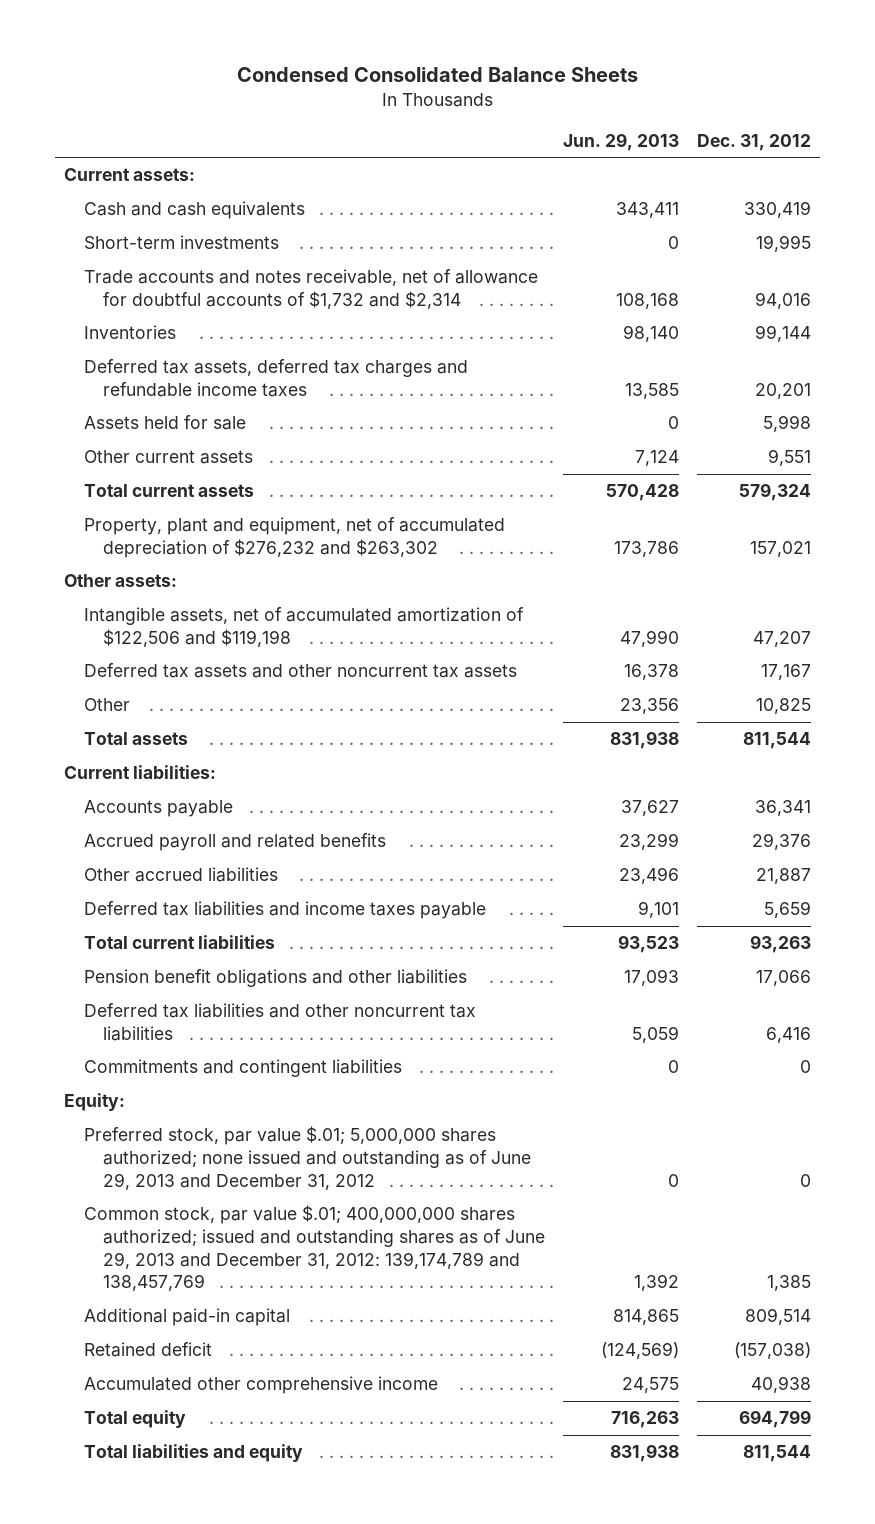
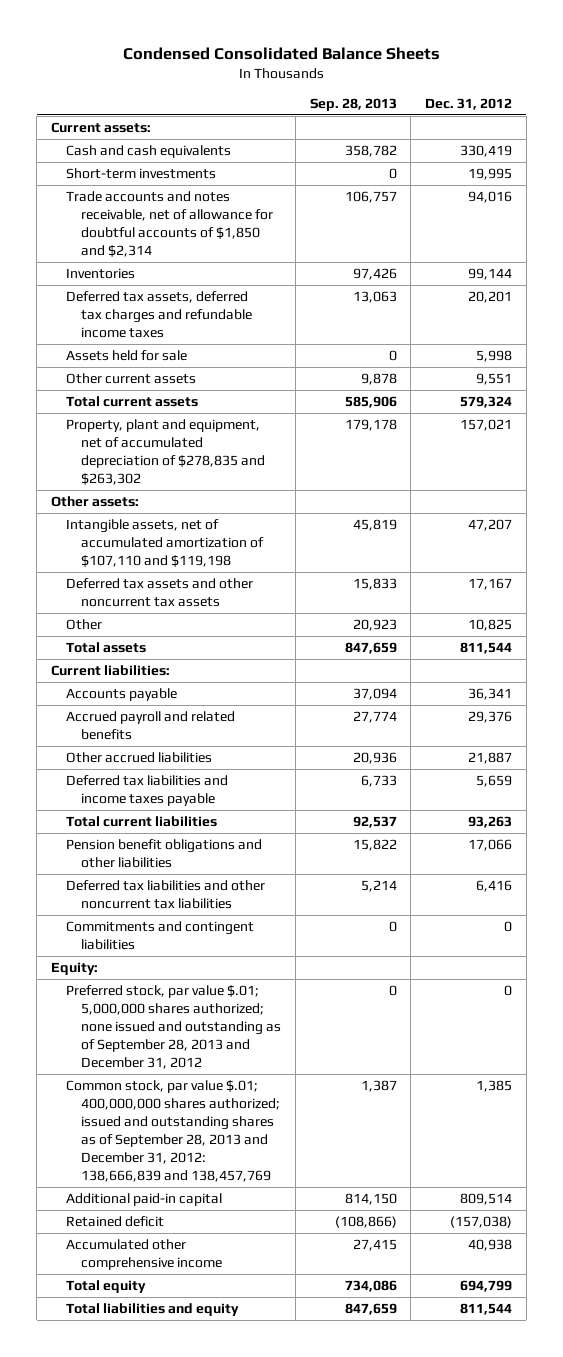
[563,132,680,151] Jun. 29, 2013 -> none
none -> [309,98,397,112] Sep. 28, 2013
[83,269,538,309] Trade accounts and notes receivable, net of allowance for doubtful accounts of $1,732 and $2,314 -> [66,190,274,258] Trade accounts and notes receivable, net of allowance for doubtful accounts of $1,850 and $2,314
[83,517,505,558] Property, plant and equipment, net of accumulated depreciation of $276,232 and $263,302 -> [66,418,266,486] Property, plant and equipment, net of accumulated depreciation of $278,835 and $263,302
[83,607,524,647] Intangible assets, net of accumulated amortization of $122,506 and $119,198 -> [66,518,265,568] Intangible assets, net of accumulated amortization of $107,110 and $119,198
[83,1126,532,1190] Preferred stock, par value $.01; 5,000,000 shares authorized; none issued and outstanding as of June 29, 2013 and December 31, 2012 -> [66,984,282,1070] Preferred stock, par value $.01; 5,000,000 shares authorized; none issued and outstanding as of September 28, 2013 and December 31, 2012
[83,1205,546,1292] Common stock, par value $.01; 400,000,000 shares authorized; issued and outstanding shares as of June 29, 2013 and December 31, 2012: 139,174,789 and 138,457,769 -> [66,1079,281,1183] Common stock, par value $.01; 400,000,000 shares authorized; issued and outstanding shares as of September 28, 2013 and December 31, 2012: 138,666,839 and 138,457,769

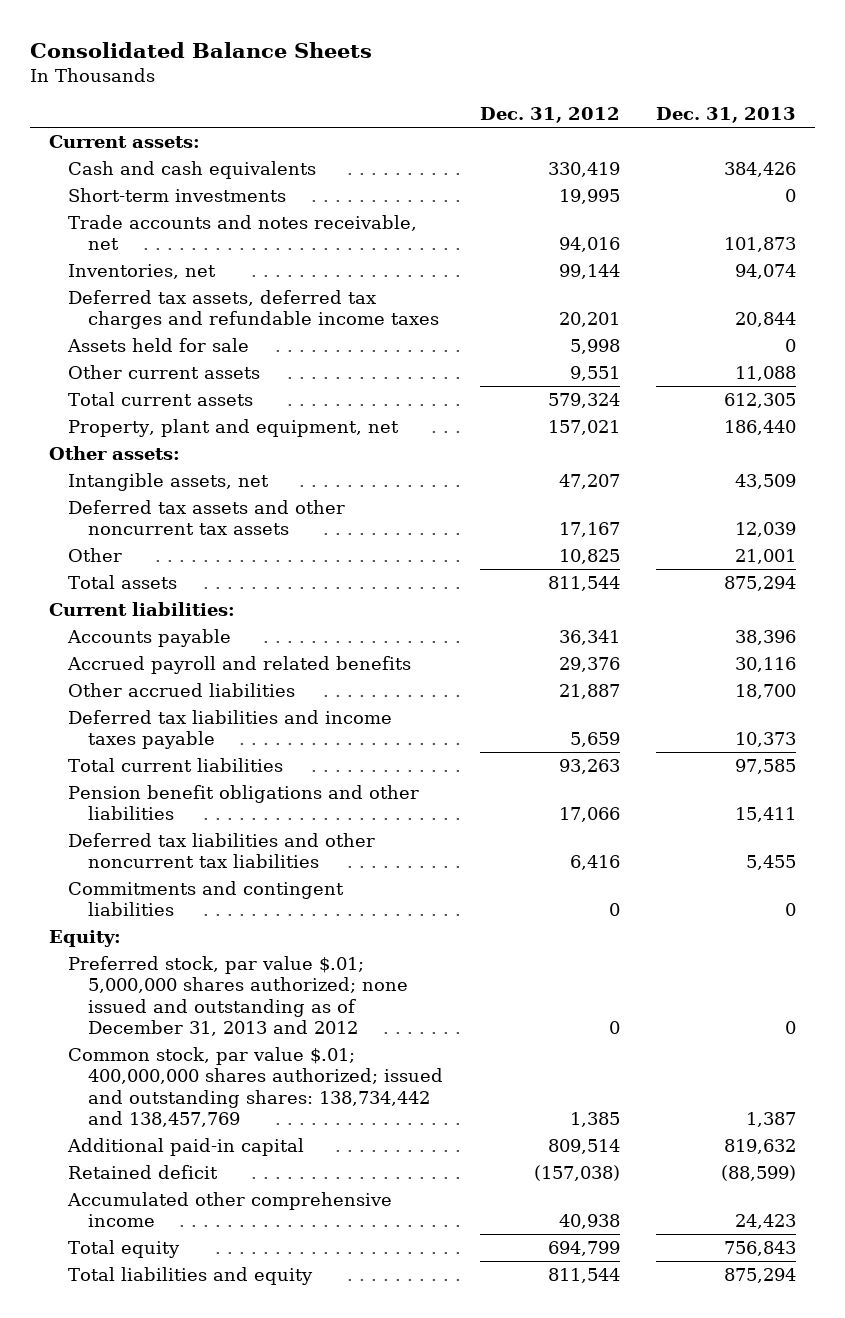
[122,46,440,60] Condensed Consolidated Balance Sheets -> [30,42,373,59] Consolidated Balance Sheets
[309,98,397,112] Sep. 28, 2013 -> none
none -> [656,107,797,124] Dec. 31, 2013
[66,190,274,258] Trade accounts and notes receivable, net of allowance for doubtful accounts of $1,850 and $2,314 -> [68,215,418,251] Trade accounts and notes receivable, net
[66,267,136,279] Inventories -> [68,264,217,280] Inventories, net
[66,418,266,486] Property, plant and equipment, net of accumulated depreciation of $278,835 and $263,302 -> [68,419,400,438] Property, plant and equipment, net
[66,518,265,568] Intangible assets, net of accumulated amortization of $107,110 and $119,198 -> [68,473,270,492] Intangible assets, net
[66,984,282,1070] Preferred stock, par value $.01; 5,000,000 shares authorized; none issued and outstanding as of September 28, 2013 and December 31, 2012 -> [68,956,408,1036] Preferred stock, par value $.01; 5,000,000 shares authorized; none issued and outstanding as of December 31, 2013 and 2012
[66,1079,281,1183] Common stock, par value $.01; 400,000,000 shares authorized; issued and outstanding shares as of September 28, 2013 and December 31, 2012: 138,666,839 and 138,457,769 -> [68,1047,443,1127] Common stock, par value $.01; 400,000,000 shares authorized; issued and outstanding shares: 138,734,442 and 138,457,769

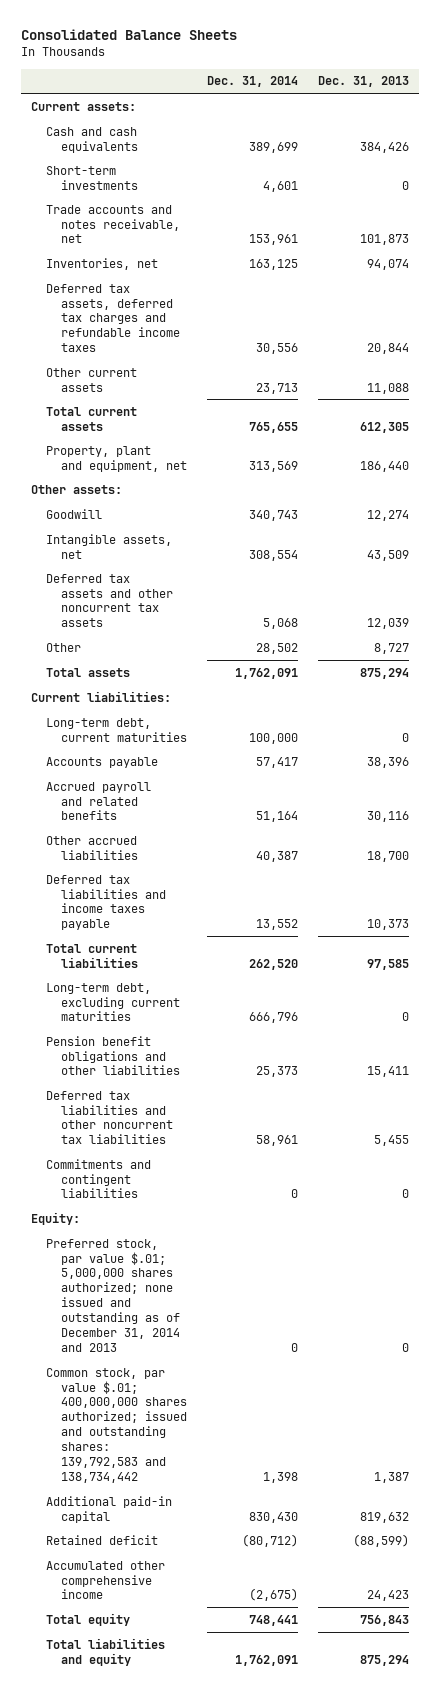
[479,107,620,124] Dec. 31, 2012 -> none
none -> [207,76,299,88] Dec. 31, 2014
[67,338,250,353] Assets held for sale -> none
none -> [46,508,103,519] Goodwill
[735,549,797,565] 21,001 -> [374,642,410,654] 8,727
none -> [46,717,188,742] Long-term debt, current maturities
none -> [46,982,181,1022] Long-term debt, excluding current maturities
[68,956,408,1036] Preferred stock, par value $.01; 5,000,000 shares authorized; none issued and outstanding as of December 31, 2013 and 2012 -> [46,1238,181,1353] Preferred stock, par value $.01; 5,000,000 shares authorized; none issued and outstanding as of December 31, 2014 and 2013
[68,1047,443,1127] Common stock, par value $.01; 400,000,000 shares authorized; issued and outstanding shares: 138,734,442 and 138,457,769 -> [46,1367,188,1484] Common stock, par value $.01; 400,000,000 shares authorized; issued and outstanding shares: 139,792,583 and 138,734,442

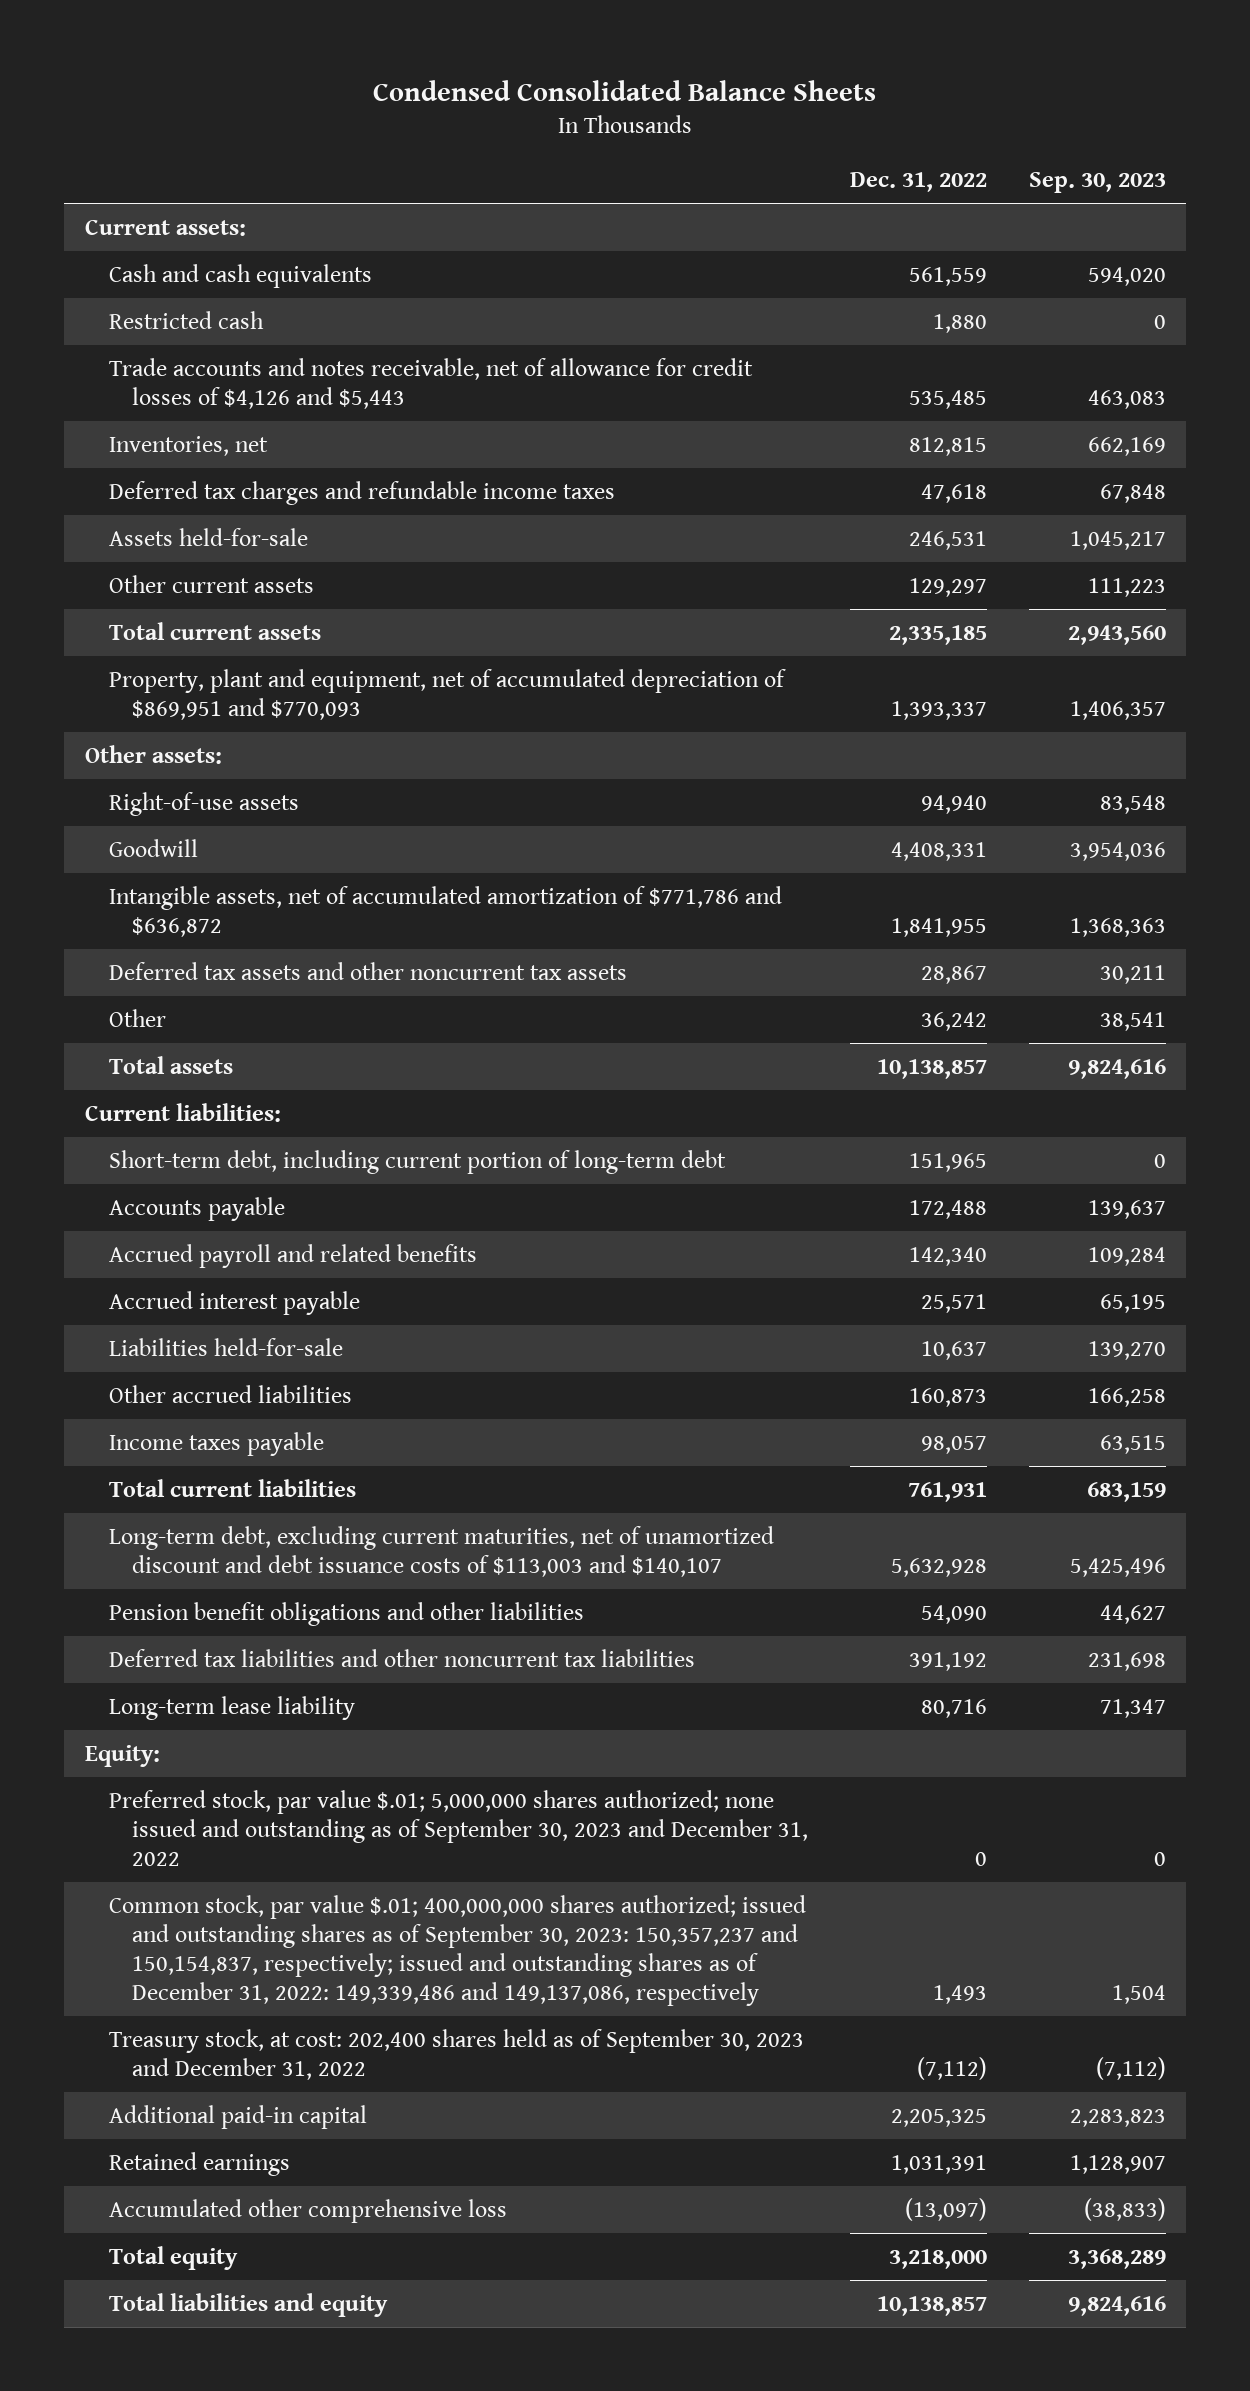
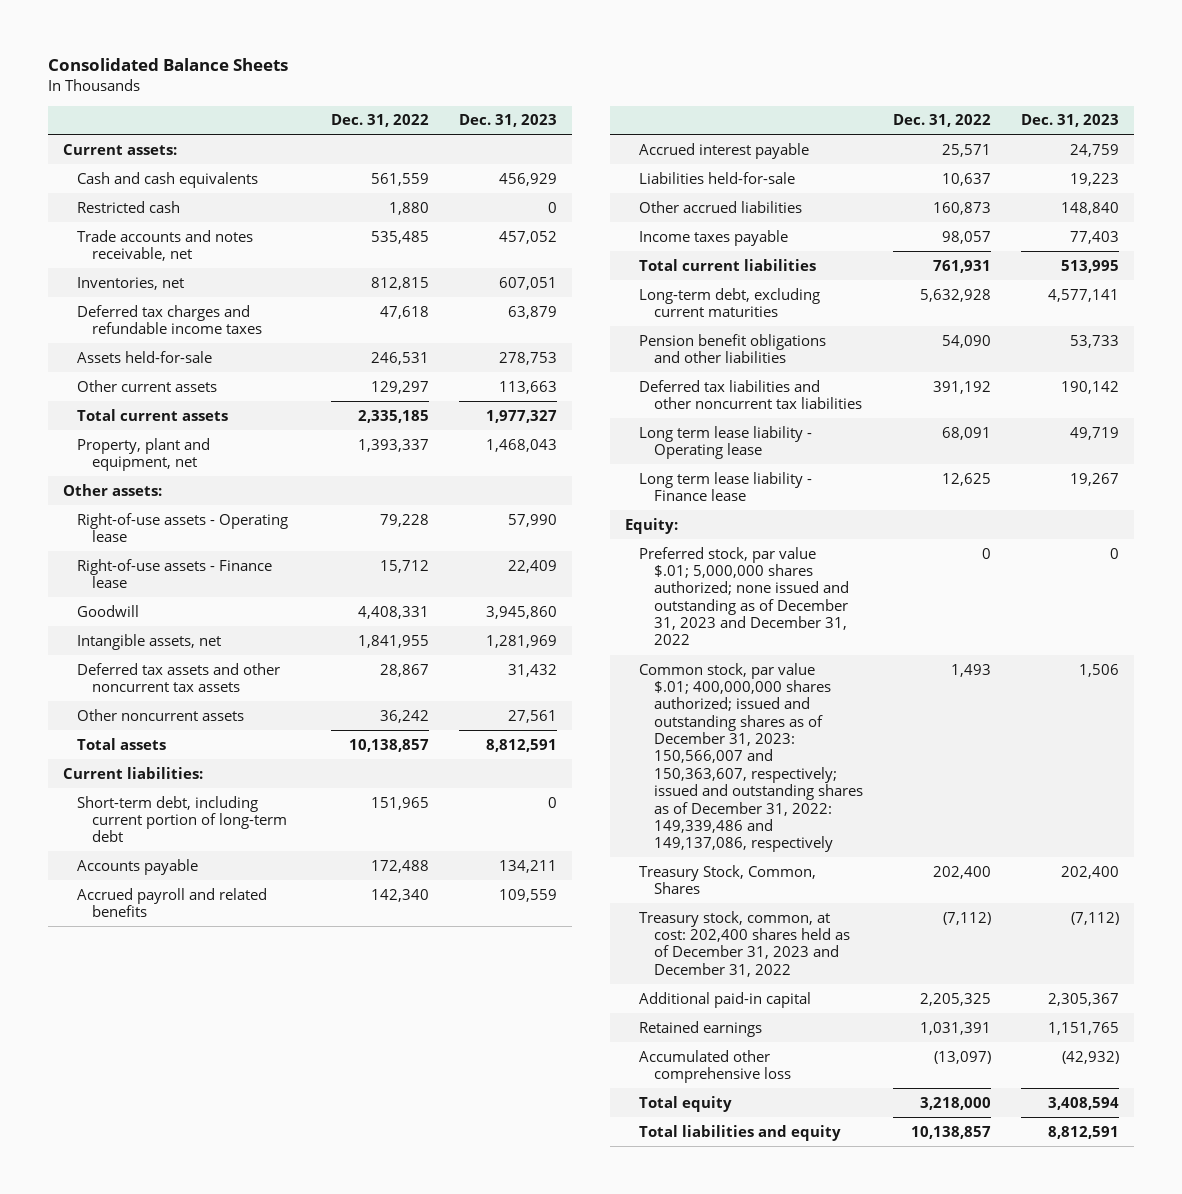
[373,79,877,101] Condensed Consolidated Balance Sheets -> [47,57,288,71] Consolidated Balance Sheets
[1028,172,1166,194] Sep. 30, 2023 -> none
none -> [459,114,558,128] Dec. 31, 2023
[108,357,753,409] Trade accounts and notes receivable, net of allowance for credit losses of $4,126 and $5,443 -> [77,229,254,261] Trade accounts and notes receivable, net
[108,668,786,720] Property, plant and equipment, net of accumulated depreciation of $869,951 and $770,093 -> [77,437,211,471] Property, plant and equipment, net
[108,791,299,816] Right-of-use assets -> [77,512,289,542] Right-of-use assets - Operating lease
[920,794,987,814] 94,940 -> [380,513,430,527] 79,228
none -> [77,558,273,588] Right-of-use assets - Finance lease
[108,885,782,937] Intangible assets, net of accumulated amortization of $771,786 and $636,872 -> [77,633,222,650] Intangible assets, net
[108,1008,166,1027] Other -> [77,708,245,721] Other noncurrent assets
[108,1525,774,1577] Long-term debt, excluding current maturities, net of unamortized discount and debt issuance costs of $113,003 and $140,107 -> [639,287,821,317] Long-term debt, excluding current maturities
[108,1695,355,1720] Long-term lease liability -> [639,425,813,459] Long term lease liability - Operating lease
[920,1698,987,1718] 80,716 -> [941,426,991,440] 68,091
none -> [639,471,813,501] Long term lease liability - Finance lease
[108,1789,809,1866] Preferred stock, par value $.01; 5,000,000 shares authorized; none issued and outstanding as of September 30, 2023 and December 31, 2022 -> [639,546,849,646] Preferred stock, par value $.01; 5,000,000 shares authorized; none issued and outstanding as of December 31, 2023 and December 31, 2022
[108,1894,806,2006] Common stock, par value $.01; 400,000,000 shares authorized; issued and outstanding shares as of September 30, 2023: 150,357,237 and 150,154,837, respectively; issued and outstanding shares as of December 31, 2022: 149,339,486 and 149,137,086, respectively -> [639,662,863,853] Common stock, par value $.01; 400,000,000 shares authorized; issued and outstanding shares as of December 31, 2023: 150,566,007 and 150,363,607, respectively; issued and outstanding shares as of December 31, 2022: 149,339,486 and 149,137,086, respectively
none -> [639,864,817,894] Treasury Stock, Common, Shares
[108,2028,804,2080] Treasury stock, at cost: 202,400 shares held as of September 30, 2023 and December 31, 2022 -> [639,910,850,977] Treasury stock, common, at cost: 202,400 shares held as of December 31, 2023 and December 31, 2022

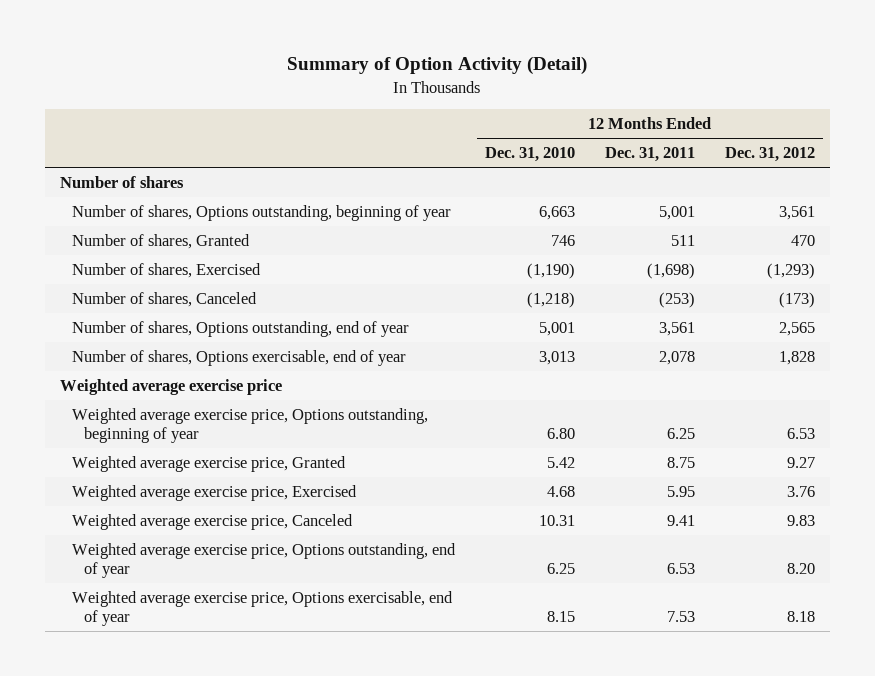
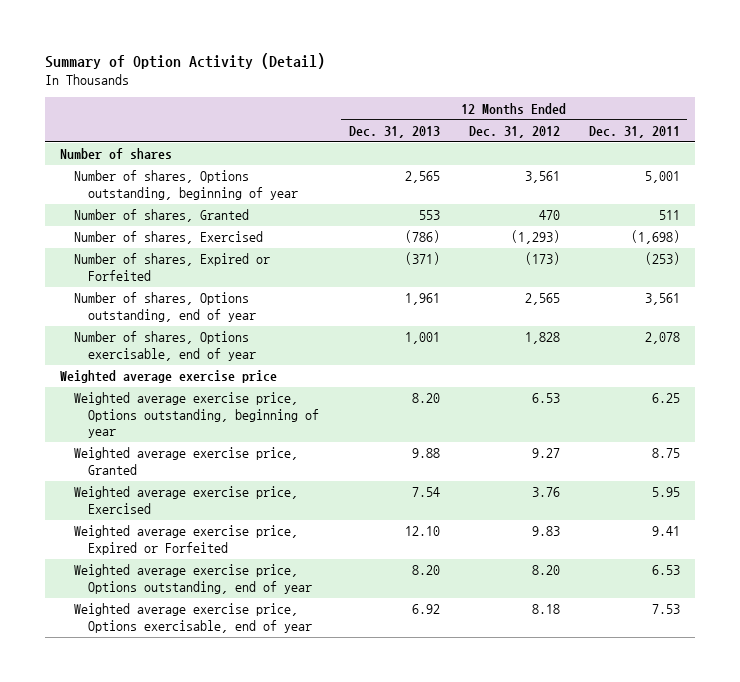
[484,146,575,162] Dec. 31, 2010 -> none
none -> [348,125,440,138] Dec. 31, 2013
[71,291,257,307] Number of shares, Canceled -> [74,253,271,281] Number of shares, Expired or Forfeited
[71,513,353,530] Weighted average exercise price, Canceled -> [74,525,299,555] Weighted average exercise price, Expired or Forfeited

